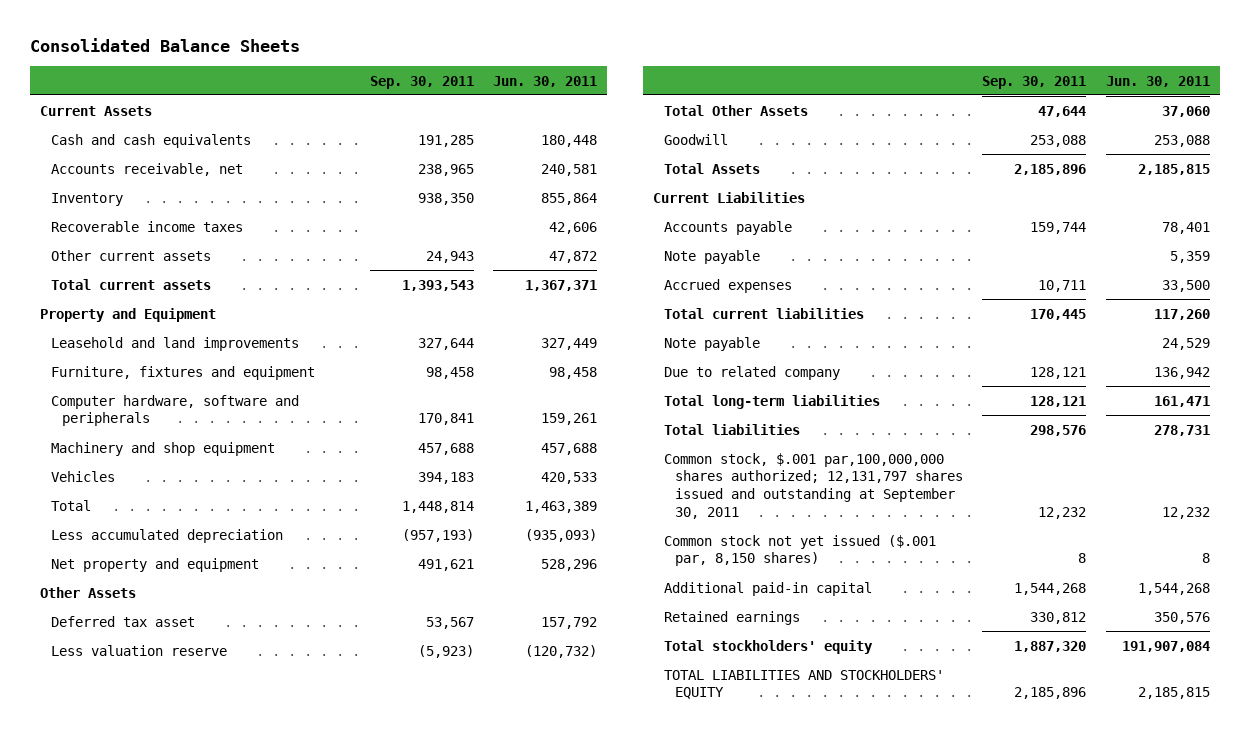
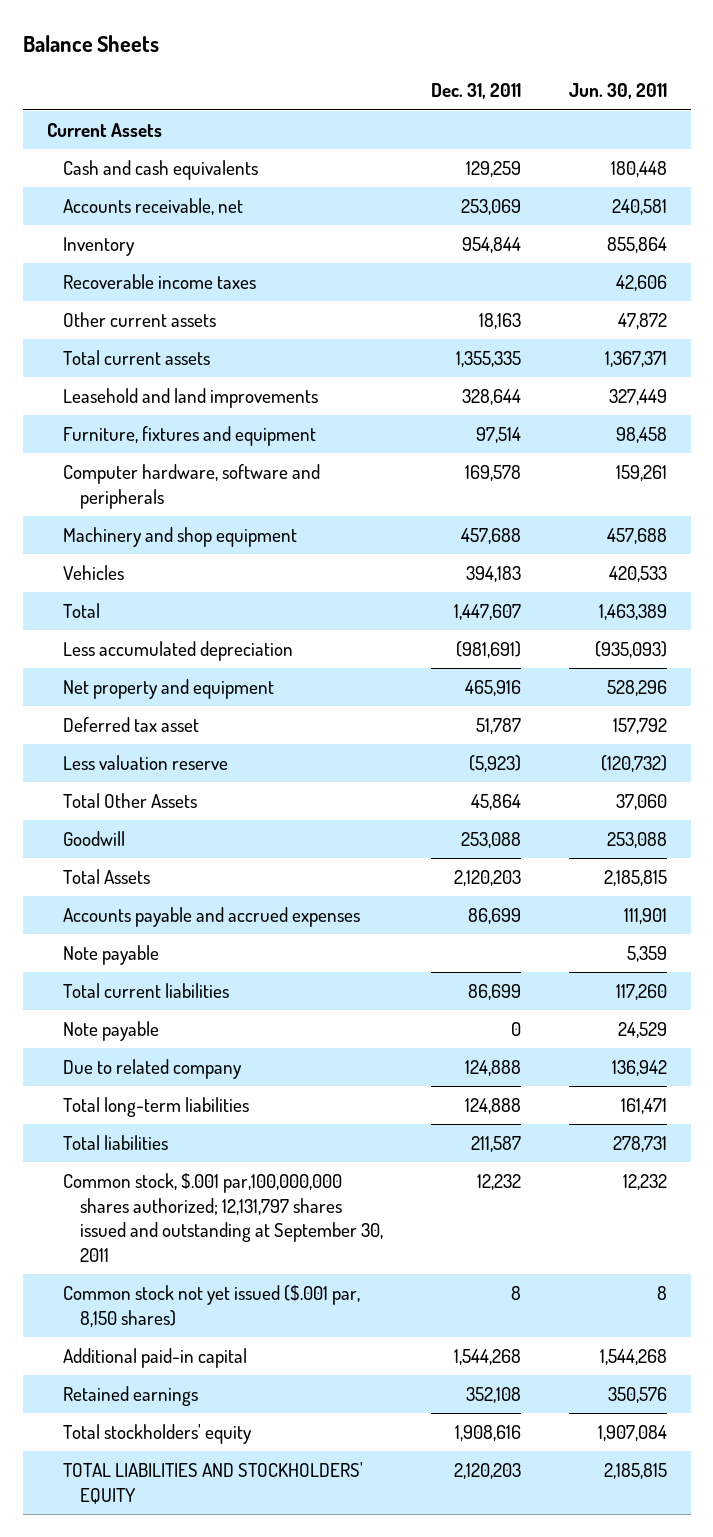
[29,37,300,52] Consolidated Balance Sheets -> [22,35,159,53] Balance Sheets
[369,75,474,89] Sep. 30, 2011 -> none
none -> [430,83,521,100] Dec. 31, 2011
[39,307,216,322] Property and Equipment -> none
[39,586,136,598] Other Assets -> none
[652,191,805,203] Current Liabilities -> none
[663,220,792,235] Accounts payable -> none
none -> [63,906,361,927] Accounts payable and accrued expenses
[663,278,792,293] Accrued expenses -> none
[1122,640,1211,652] 191,907,084 -> [597,1424,667,1441] 1,907,084

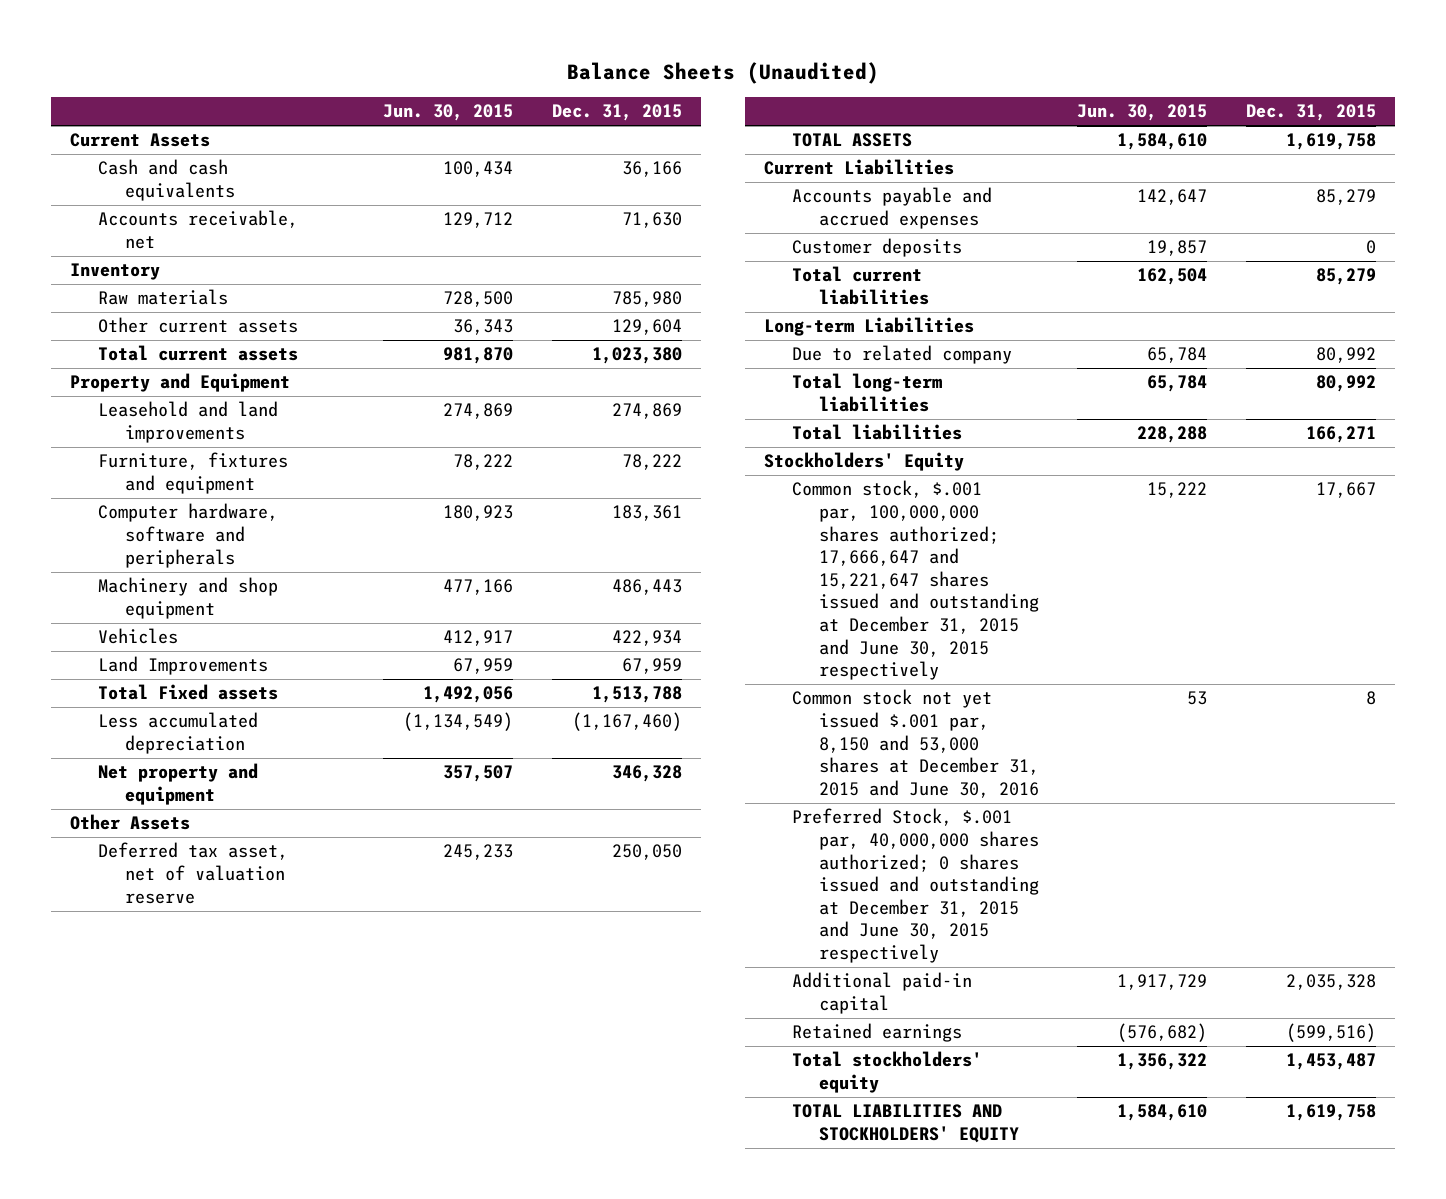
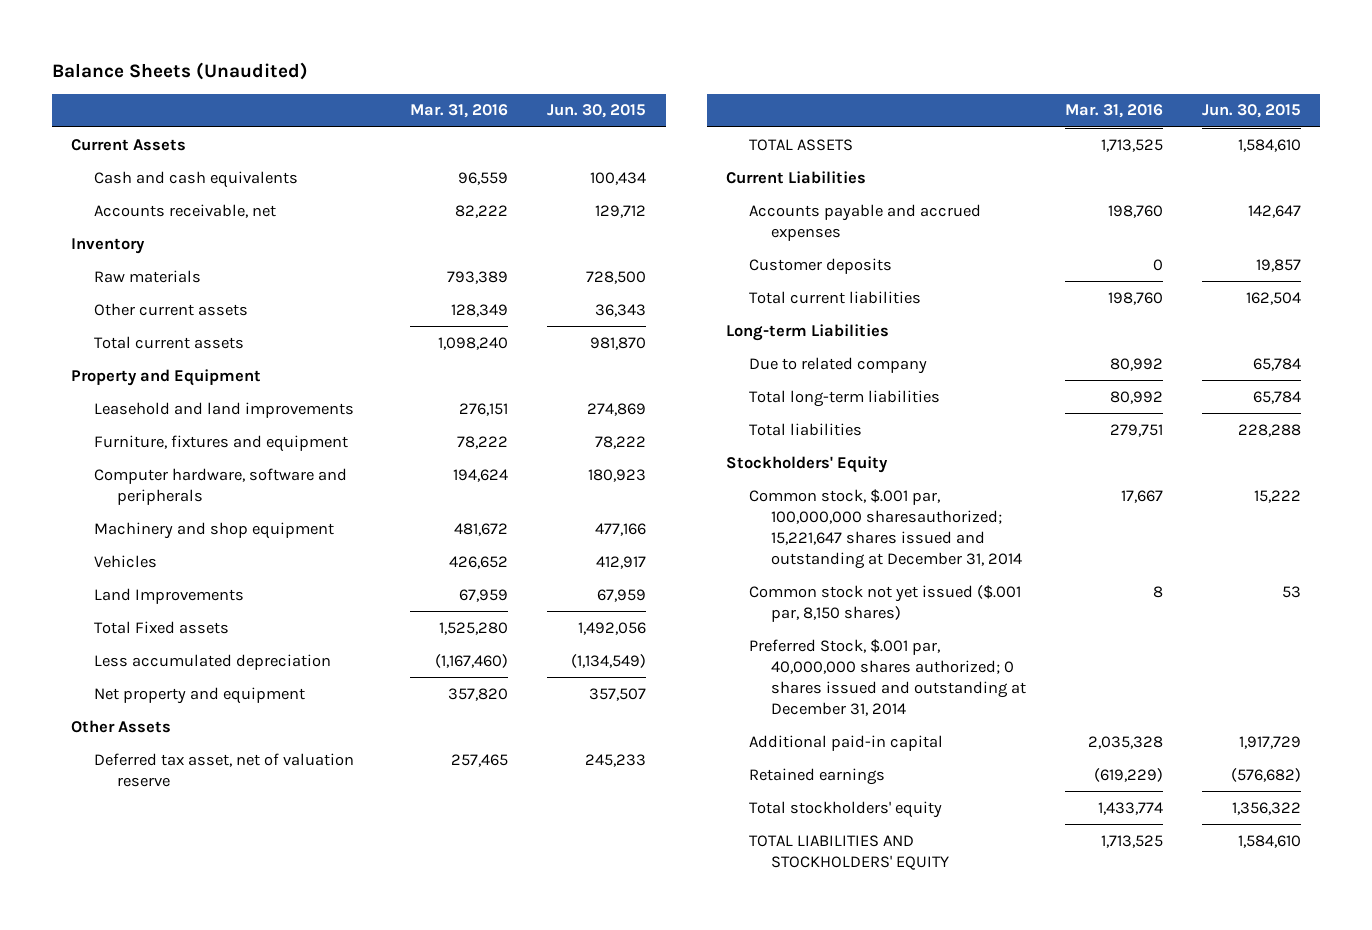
[551,104,682,122] Dec. 31, 2015 -> none
none -> [410,104,509,119] Mar. 31, 2016
[791,480,1040,681] Common stock, $.001 par, 100,000,000 shares authorized; 17,666,647 and 15,221,647 shares issued and outstanding at December 31, 2015 and June 30, 2015 respectively -> [748,488,1023,569] Common stock, $.001 par, 100,000,000 sharesauthorized; 15,221,647 shares issued and outstanding at December 31, 2014
[791,689,1040,798] Common stock not yet issued $.001 par, 8,150 and 53,000 shares at December 31, 2015 and June 30, 2016 -> [748,584,1021,622] Common stock not yet issued ($.001 par, 8,150 shares)
[791,808,1040,964] Preferred Stock, $.001 par, 40,000,000 shares authorized; 0 shares issued and outstanding at December 31, 2015 and June 30, 2015 respectively -> [748,638,1027,716] Preferred Stock, $.001 par, 40,000,000 shares authorized; 0 shares issued and outstanding at December 31, 2014

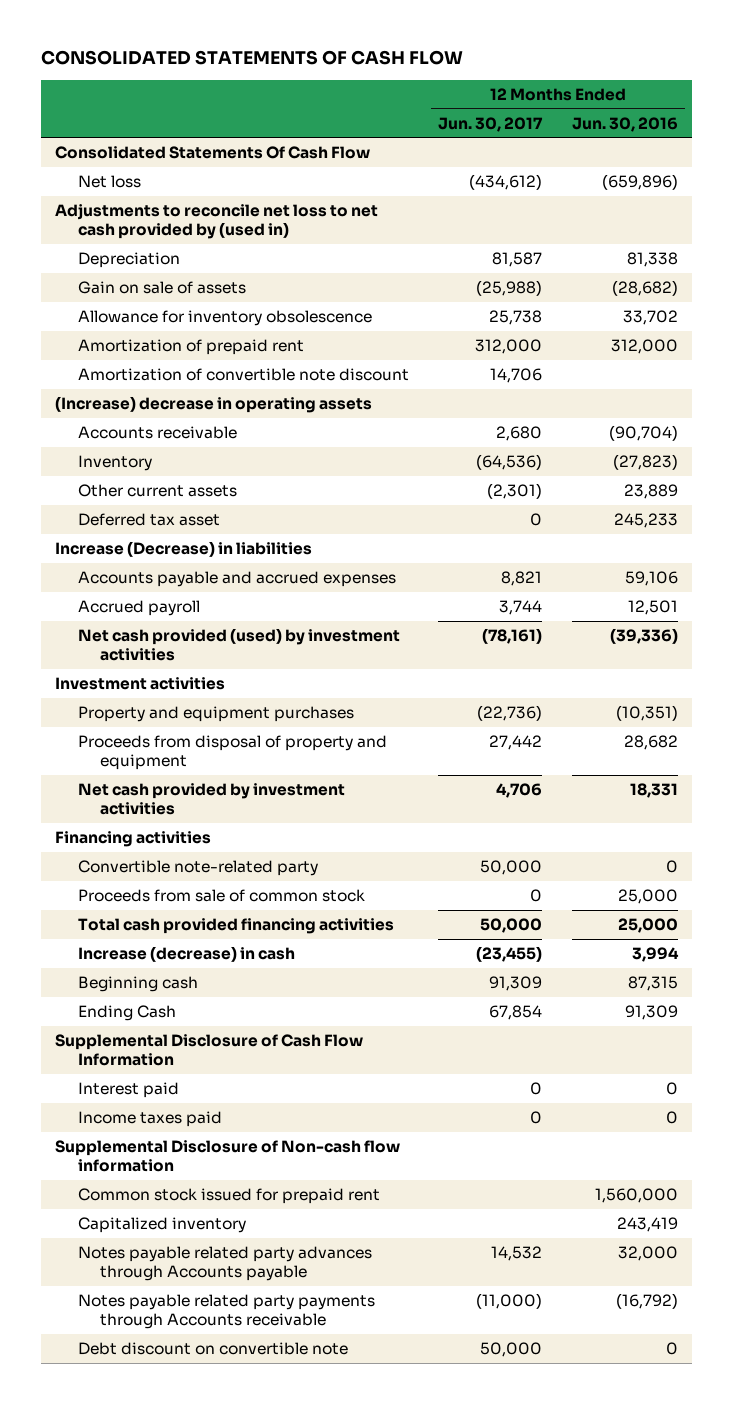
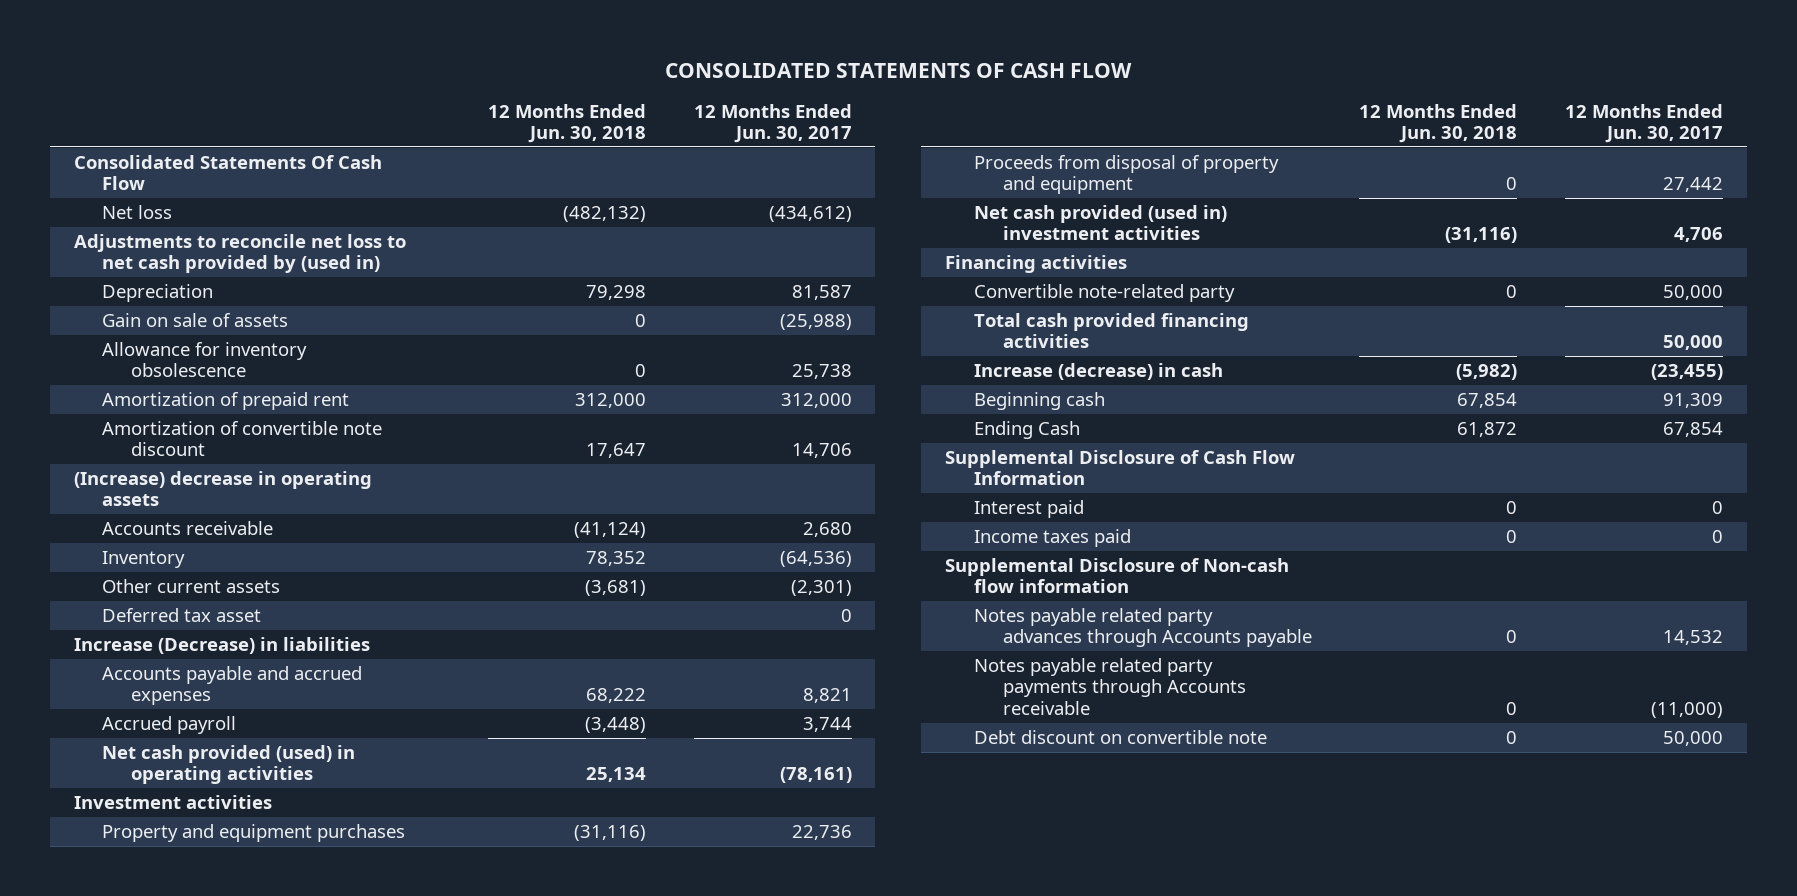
[571,116,678,132] Jun. 30, 2016 -> none
none -> [487,103,646,143] 12 Months Ended Jun. 30, 2018
[77,628,400,661] Net cash provided (used) by investment activities -> [102,744,356,785] Net cash provided (used) in operating activities
[477,705,543,722] (22,736) -> [791,824,852,840] 22,736
[77,783,345,815] Net cash provided by investment activities -> [973,204,1227,241] Net cash provided (used in) investment activities
[77,889,365,903] Proceeds from sale of common stock -> none
[77,1188,380,1205] Common stock issued for prepaid rent -> none
[77,1217,246,1234] Capitalized inventory -> none

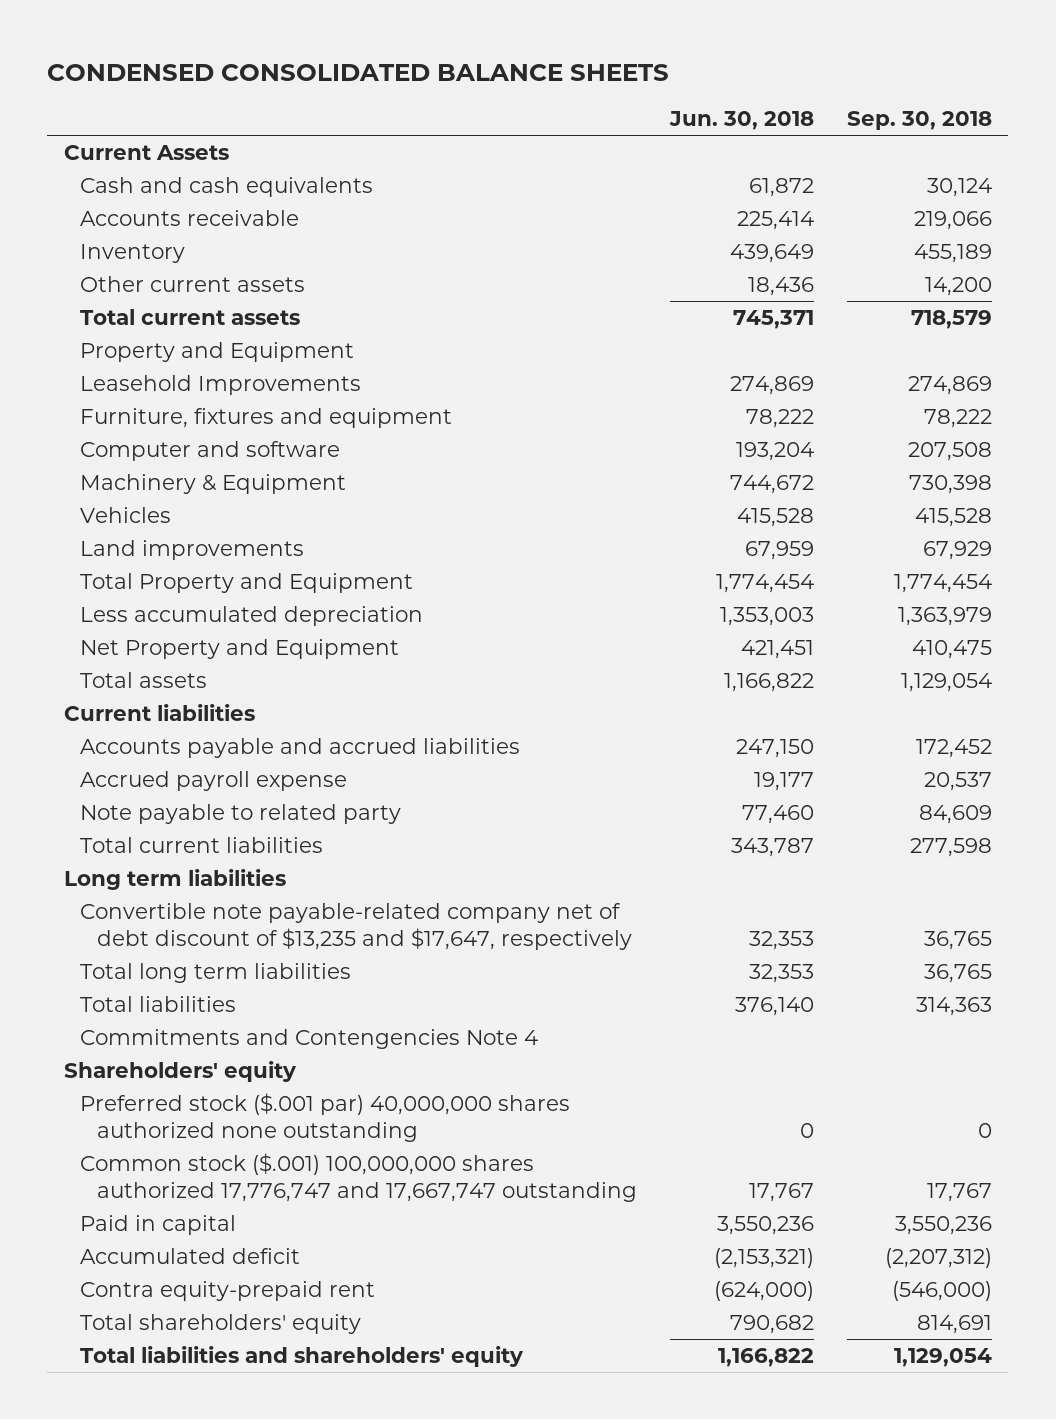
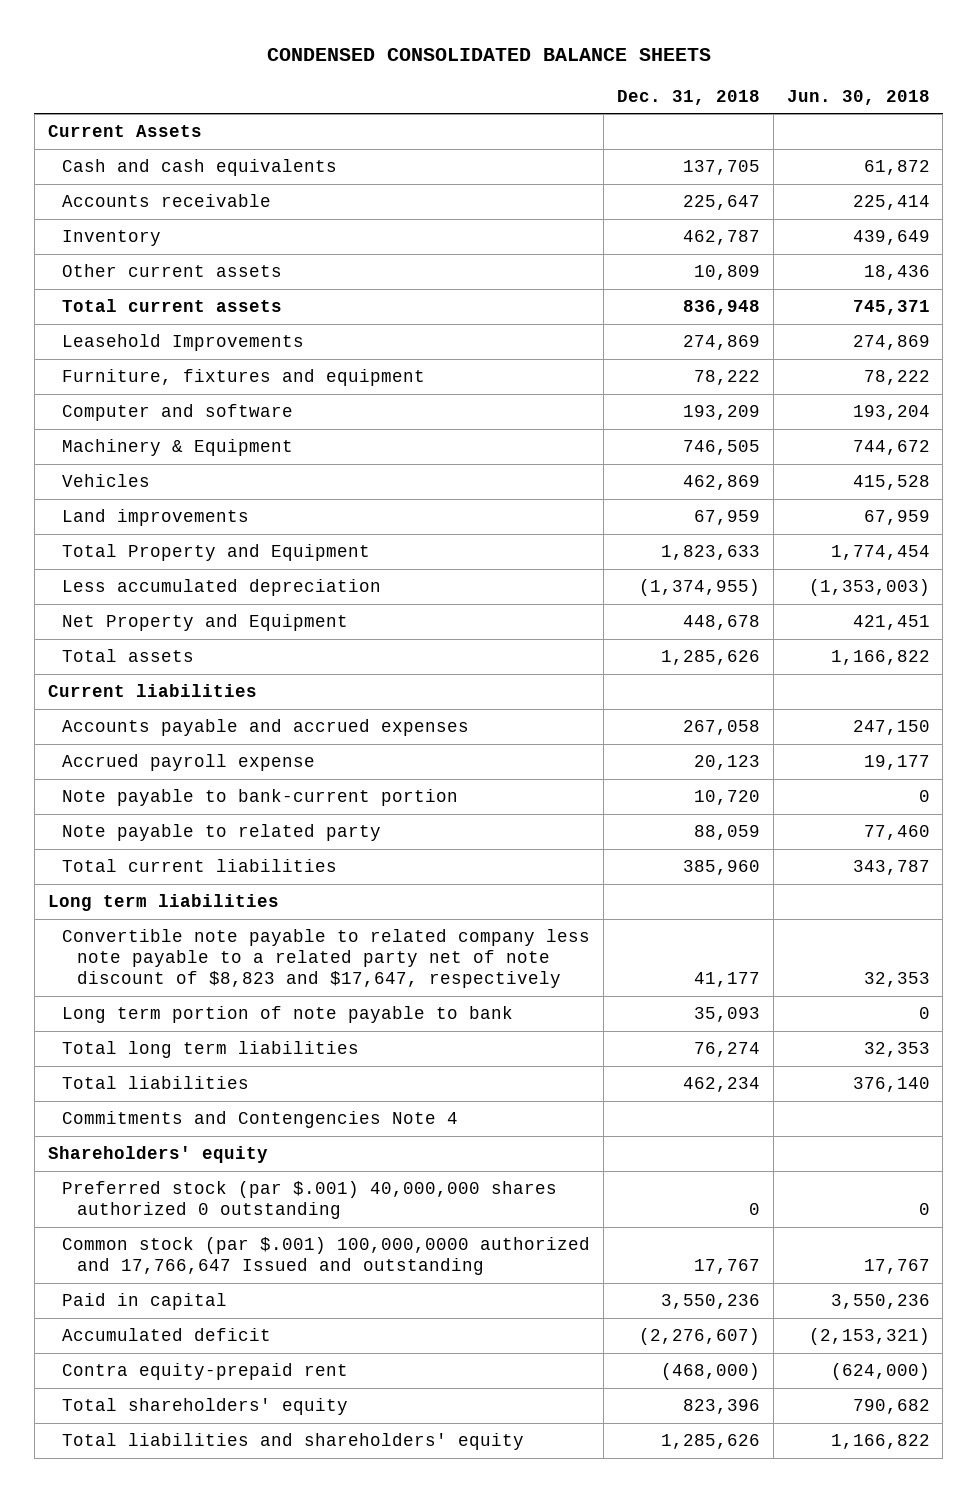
[846,111,992,131] Sep. 30, 2018 -> none
none -> [617,89,761,105] Dec. 31, 2018
[80,342,355,363] Property and Equipment -> none
[719,607,814,627] 1,353,003 -> [808,579,930,597] (1,353,003)
[80,738,521,759] Accounts payable and accrued liabilities -> [62,719,470,737] Accounts payable and accrued expenses
none -> [62,789,459,807] Note payable to bank-current portion
[80,903,632,950] Convertible note payable-related company net of debt discount of $13,235 and $17,647, respectively -> [62,929,591,989] Convertible note payable to related company less note payable to a related party net of note discount of $8,823 and $17,647, respectively
none -> [62,1006,514,1024] Long term portion of note payable to bank
[80,1093,571,1142] Preferred stock ($.001 par) 40,000,000 shares authorized none outstanding -> [62,1181,558,1220] Preferred stock (par $.001) 40,000,000 shares authorized 0 outstanding
[80,1153,637,1202] Common stock ($.001) 100,000,000 shares authorized 17,776,747 and 17,667,747 outstanding -> [62,1237,591,1276] Common stock (par $.001) 100,000,0000 authorized and 17,766,647 Issued and outstanding

